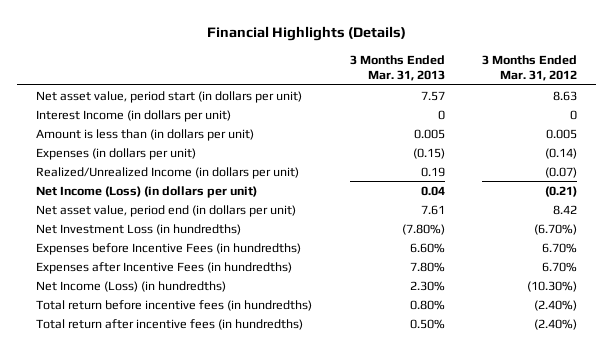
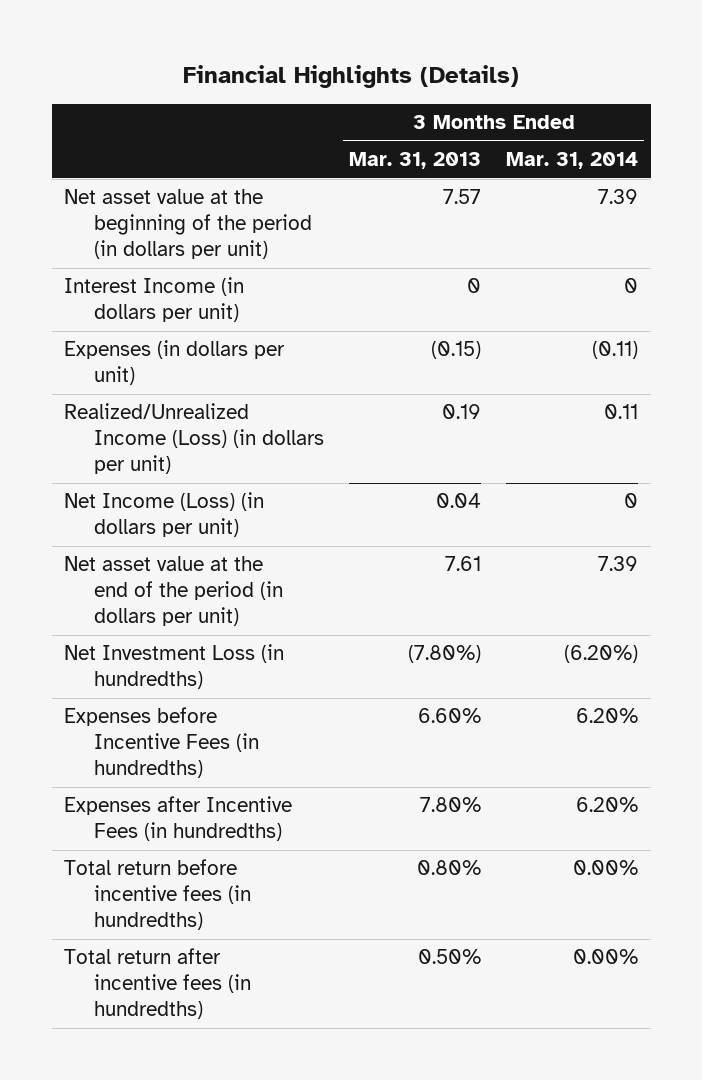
[482,54,578,82] 3 Months Ended Mar. 31, 2012 -> none
none -> [506,152,639,170] Mar. 31, 2014
[36,90,303,103] Net asset value, period start (in dollars per unit) -> [64,189,312,260] Net asset value at the beginning of the period (in dollars per unit)
[36,128,255,141] Amount is less than (in dollars per unit) -> none
[36,166,300,179] Realized/Unrealized Income (in dollars per unit) -> [64,403,324,475] Realized/Unrealized Income (Loss) (in dollars per unit)
[36,204,297,217] Net asset value, period end (in dollars per unit) -> [64,556,283,627] Net asset value at the end of the period (in dollars per unit)
[36,280,227,292] Net Income (Loss) (in hundredths) -> none

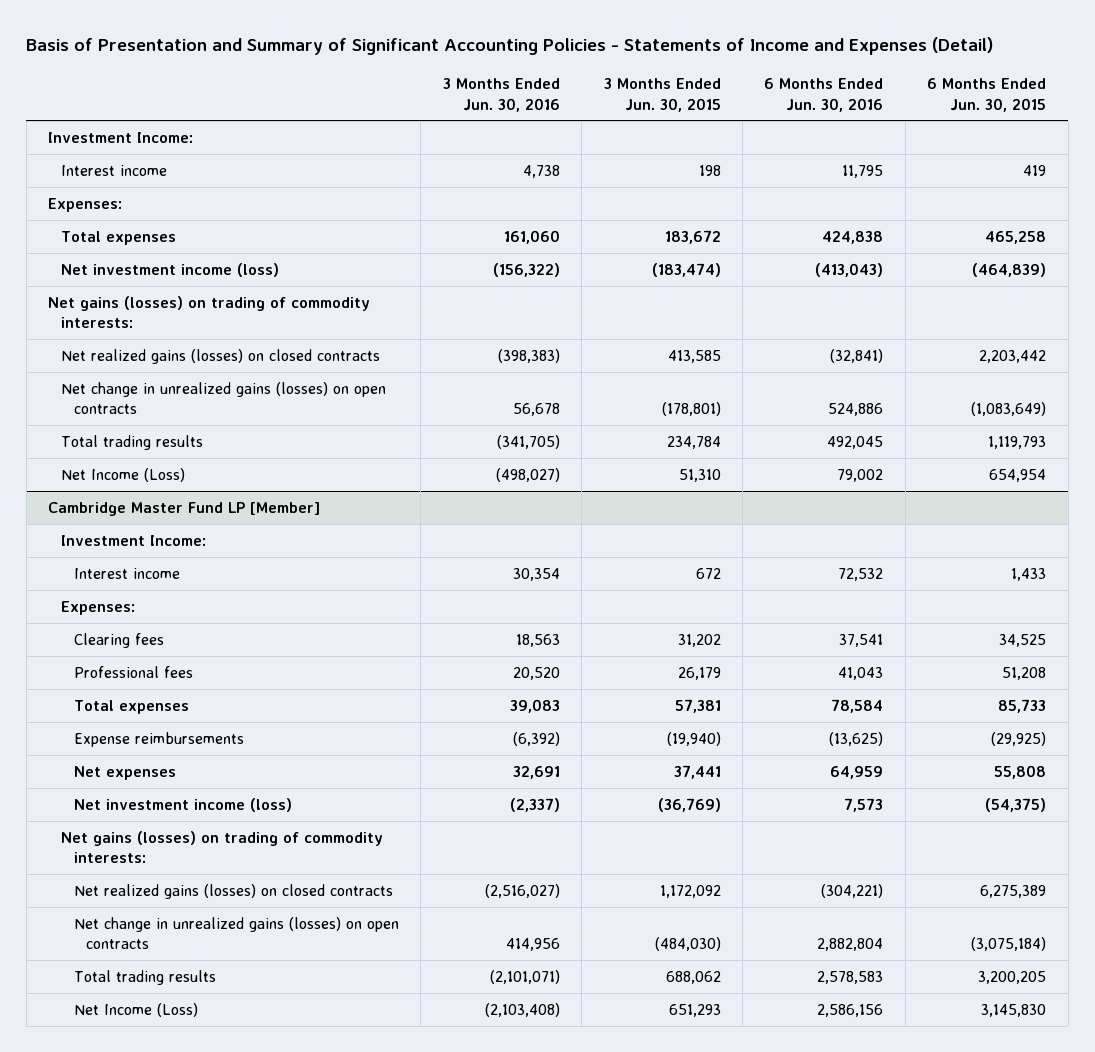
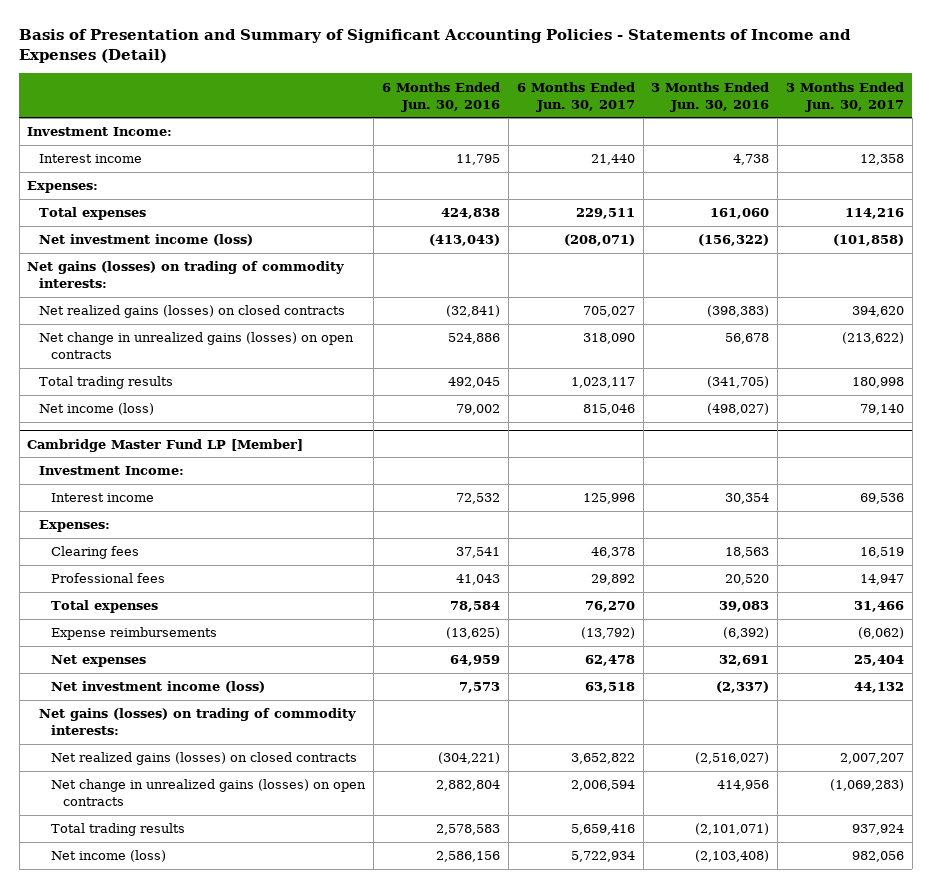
[603,78,721,112] 3 Months Ended Jun. 30, 2015 -> none
[927,78,1047,112] 6 Months Ended Jun. 30, 2015 -> none
none -> [516,81,635,112] 6 Months Ended Jun. 30, 2017
none -> [785,81,904,112] 3 Months Ended Jun. 30, 2017
[61,467,186,482] Net Income (Loss) -> [39,403,155,416] Net income (loss)
[73,1002,198,1017] Net Income (Loss) -> [51,850,167,863] Net income (loss)

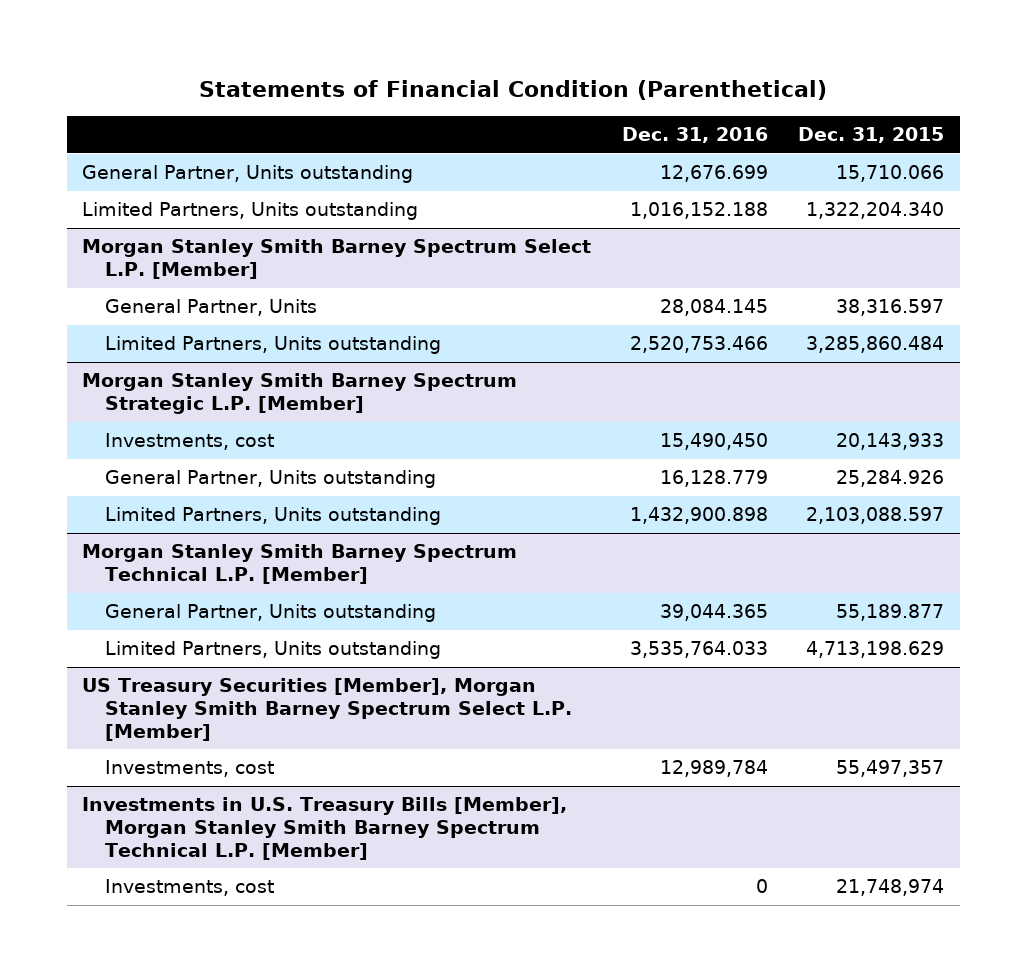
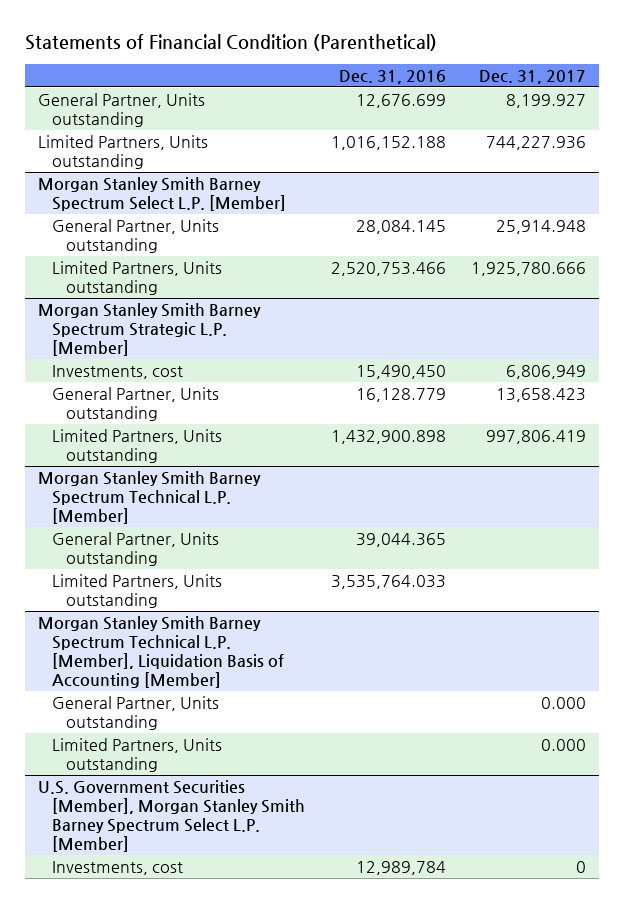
[798,127,945,144] Dec. 31, 2015 -> none
none -> [479,69,587,84] Dec. 31, 2017
[104,299,317,317] General Partner, Units -> [51,218,219,253] General Partner, Units outstanding
none -> [37,615,284,688] Morgan Stanley Smith Barney Spectrum Technical L.P. [Member], Liquidation Basis of Accounting [Member]
none -> [51,695,219,730] General Partner, Units outstanding
none -> [51,737,222,772] Limited Partners, Units outstanding
[82,678,572,741] US Treasury Securities [Member], Morgan Stanley Smith Barney Spectrum Select L.P. [Member] -> [37,779,305,852] U.S. Government Securities [Member], Morgan Stanley Smith Barney Spectrum Select L.P. [Member]
[82,797,568,860] Investments in U.S. Treasury Bills [Member], Morgan Stanley Smith Barney Spectrum Technical L.P. [Member] -> none
[104,879,274,897] Investments, cost -> none

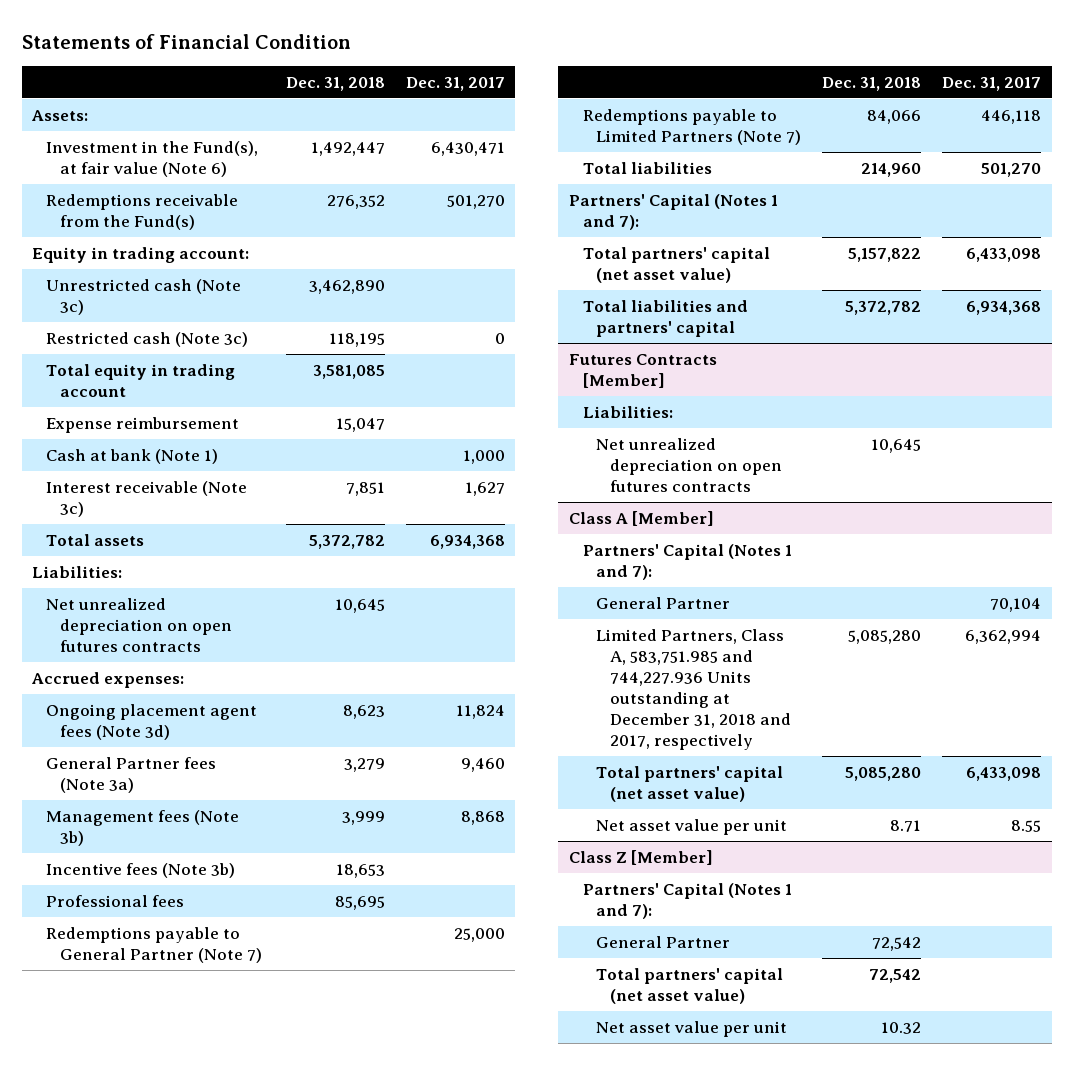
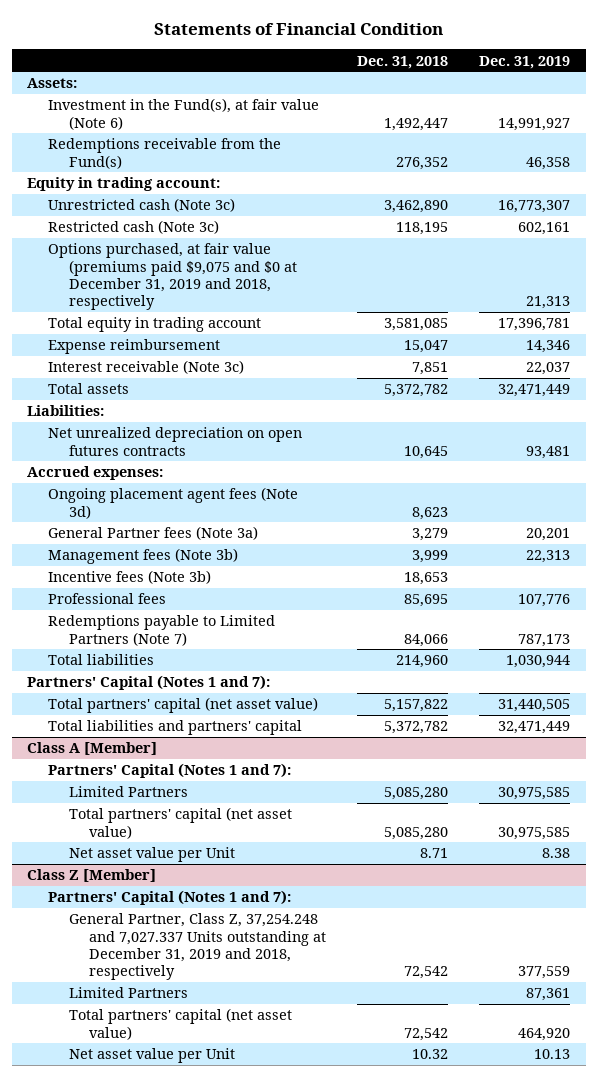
[405,76,505,91] Dec. 31, 2017 -> none
none -> [479,55,571,69] Dec. 31, 2019
none -> [48,243,297,311] Options purchased, at fair value (premiums paid $9,075 and $0 at December 31, 2019 and 2018, respectively
[46,448,219,464] Cash at bank (Note 1) -> none
[46,926,262,963] Redemptions payable to General Partner (Note 7) -> none
[568,353,717,388] Futures Contracts [Member] -> none
[582,405,673,418] Liabilities: -> none
[596,437,783,492] Net unrealized depreciation on open futures contracts -> none
[596,596,731,609] General Partner -> none
[596,628,792,750] Limited Partners, Class A, 583,751.985 and 744,227.936 Units outstanding at December 31, 2018 and 2017, respectively -> [68,786,188,798] Limited Partners
[596,818,788,835] Net asset value per unit -> [68,847,235,863] Net asset value per Unit
[596,935,731,948] General Partner -> [68,913,327,981] General Partner, Class Z, 37,254.248 and 7,027.337 Units outstanding at December 31, 2019 and 2018, respectively
none -> [68,987,188,999] Limited Partners
[596,1020,788,1037] Net asset value per unit -> [68,1048,235,1064] Net asset value per Unit

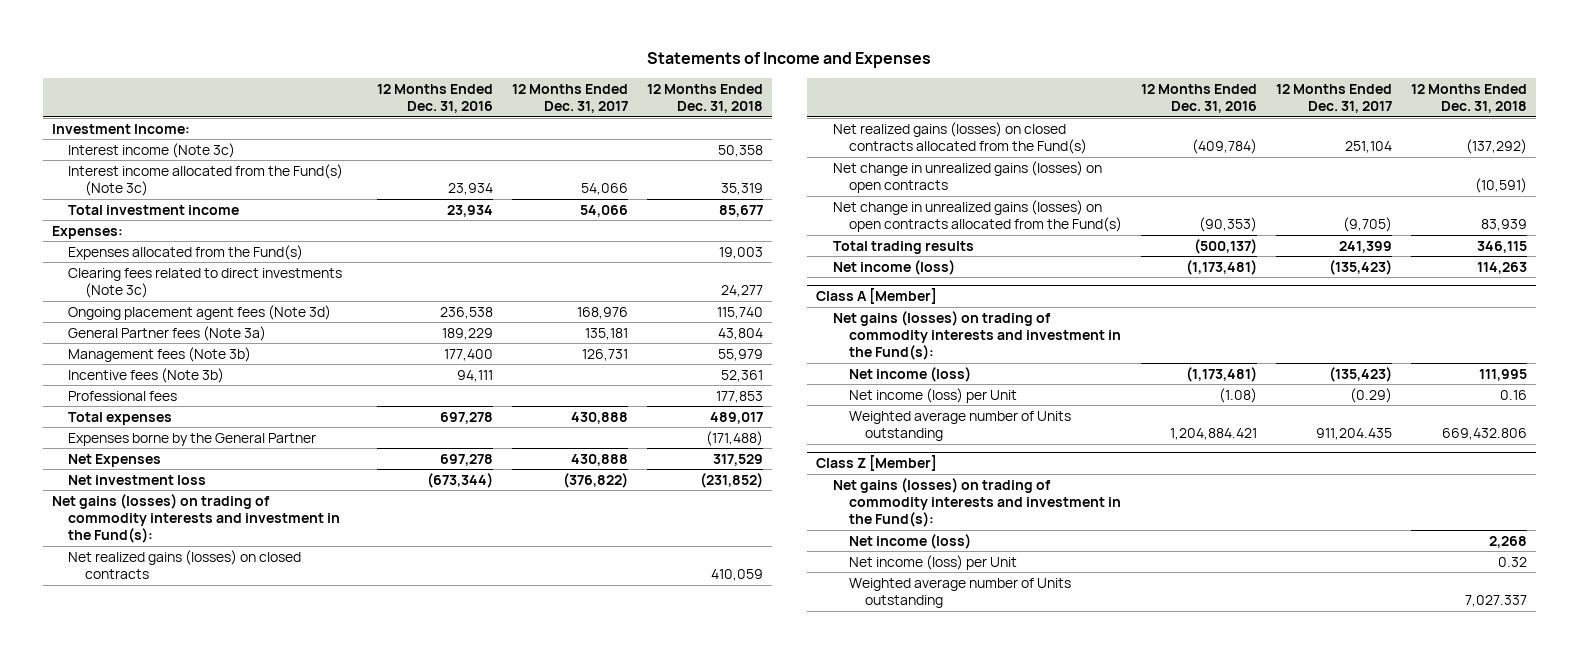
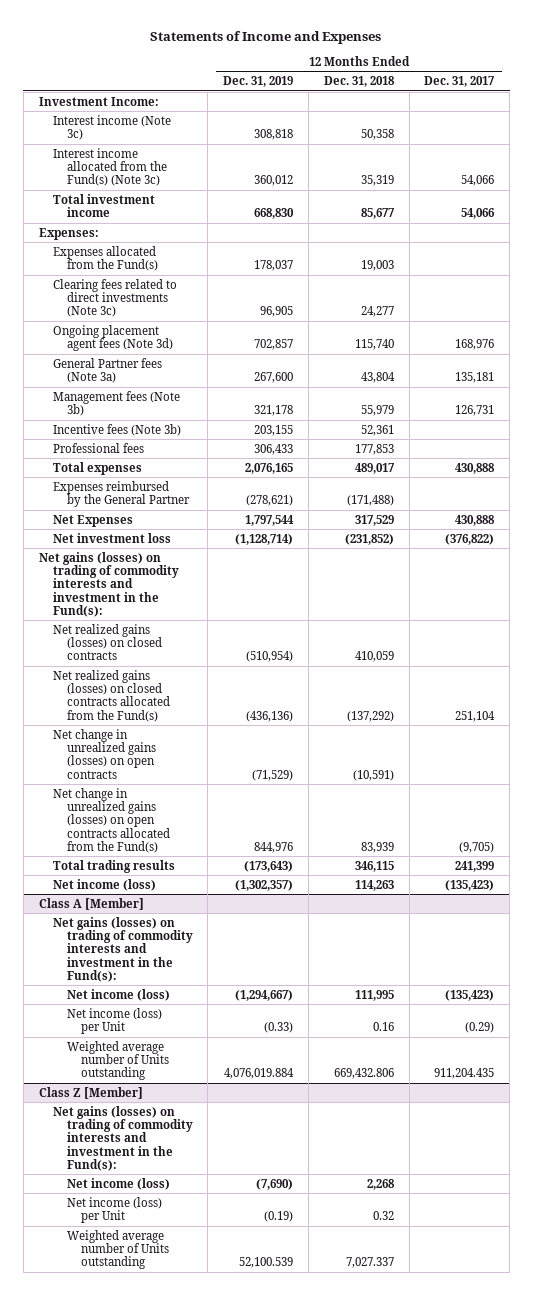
[376,83,493,113] 12 Months Ended Dec. 31, 2016 -> none
none -> [223,76,294,88] Dec. 31, 2019
[68,432,317,446] Expenses borne by the General Partner -> [52,480,190,507] Expenses reimbursed by the General Partner

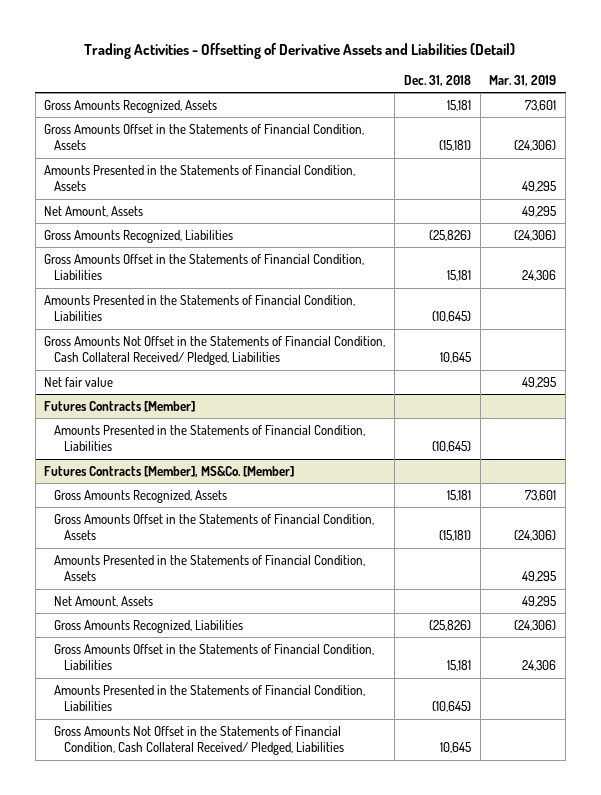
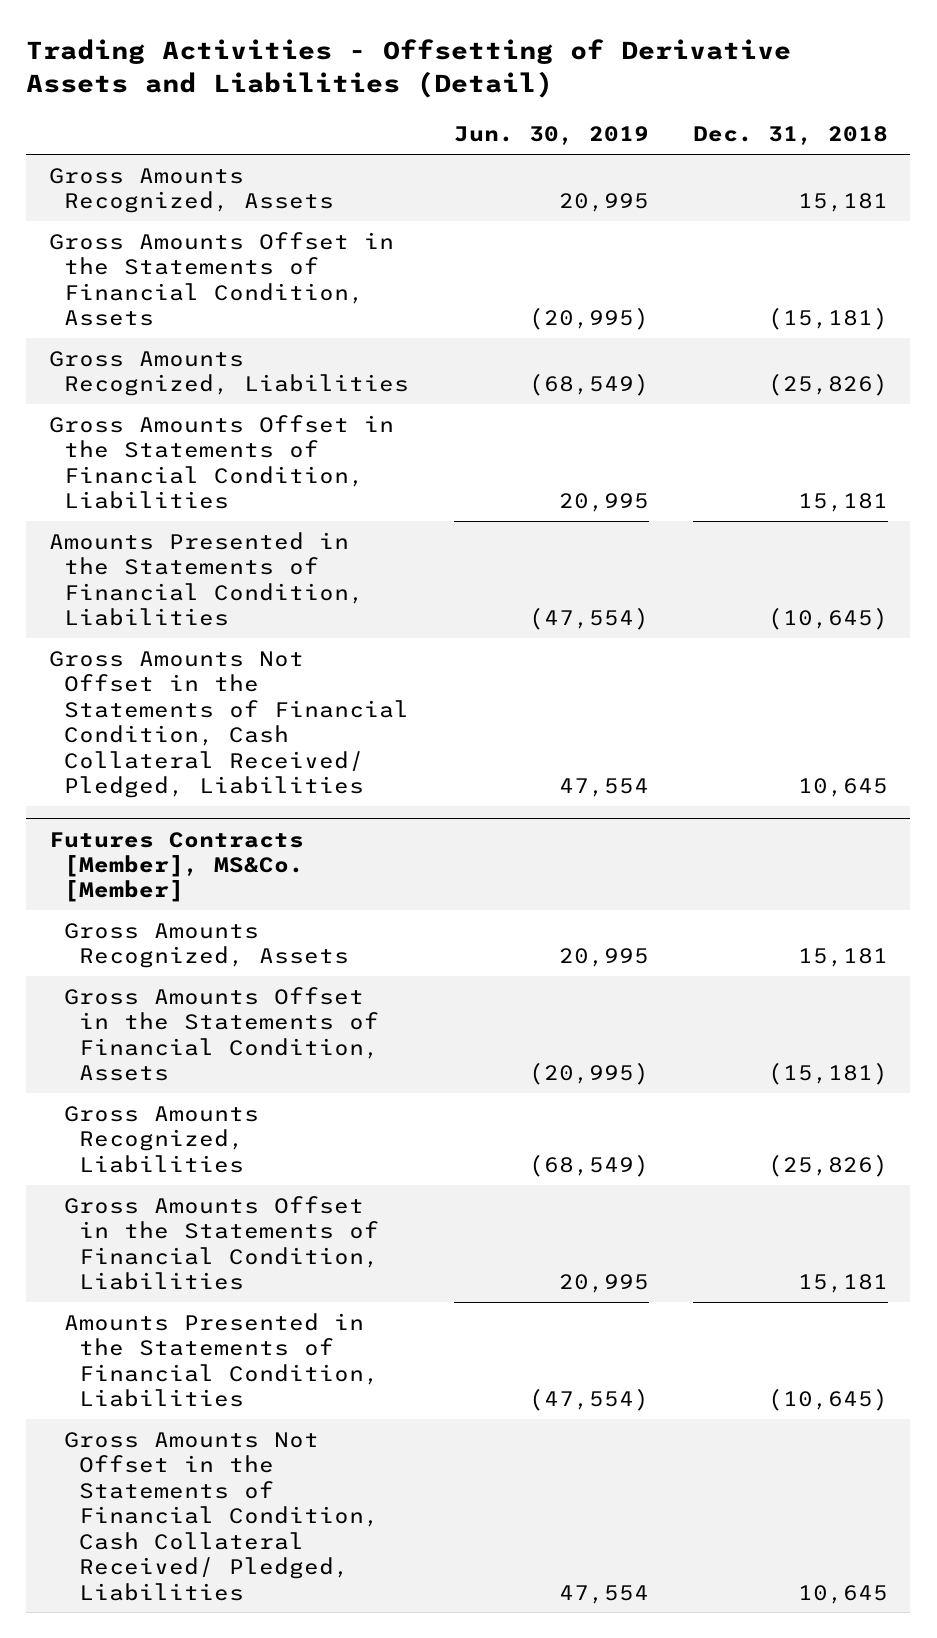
[489,75,557,87] Mar. 31, 2019 -> none
none -> [453,126,649,146] Jun. 30, 2019
[44,164,356,192] Amounts Presented in the Statements of Financial Condition, Assets -> none
[44,205,144,217] Net Amount, Assets -> none
[44,376,114,387] Net fair value -> none
[44,400,196,412] Futures Contracts [Member] -> none
[54,424,366,452] Amounts Presented in the Statements of Financial Condition, Liabilities -> none
[54,554,366,582] Amounts Presented in the Statements of Financial Condition, Assets -> none
[54,595,154,607] Net Amount, Assets -> none

